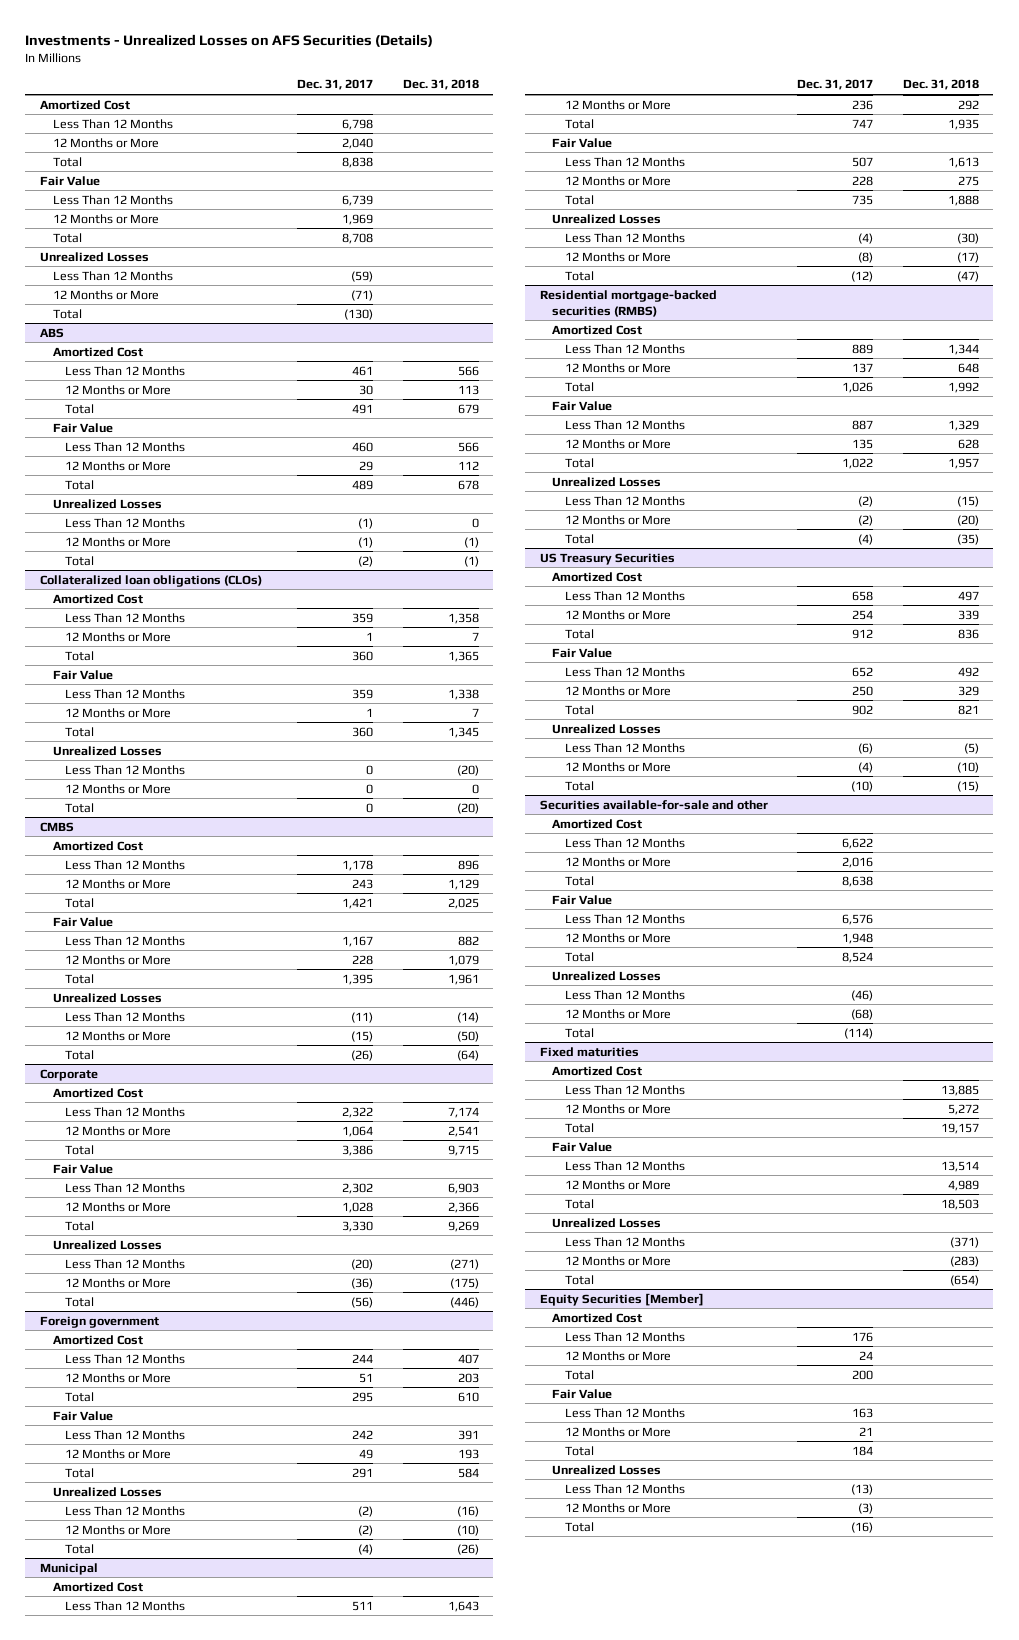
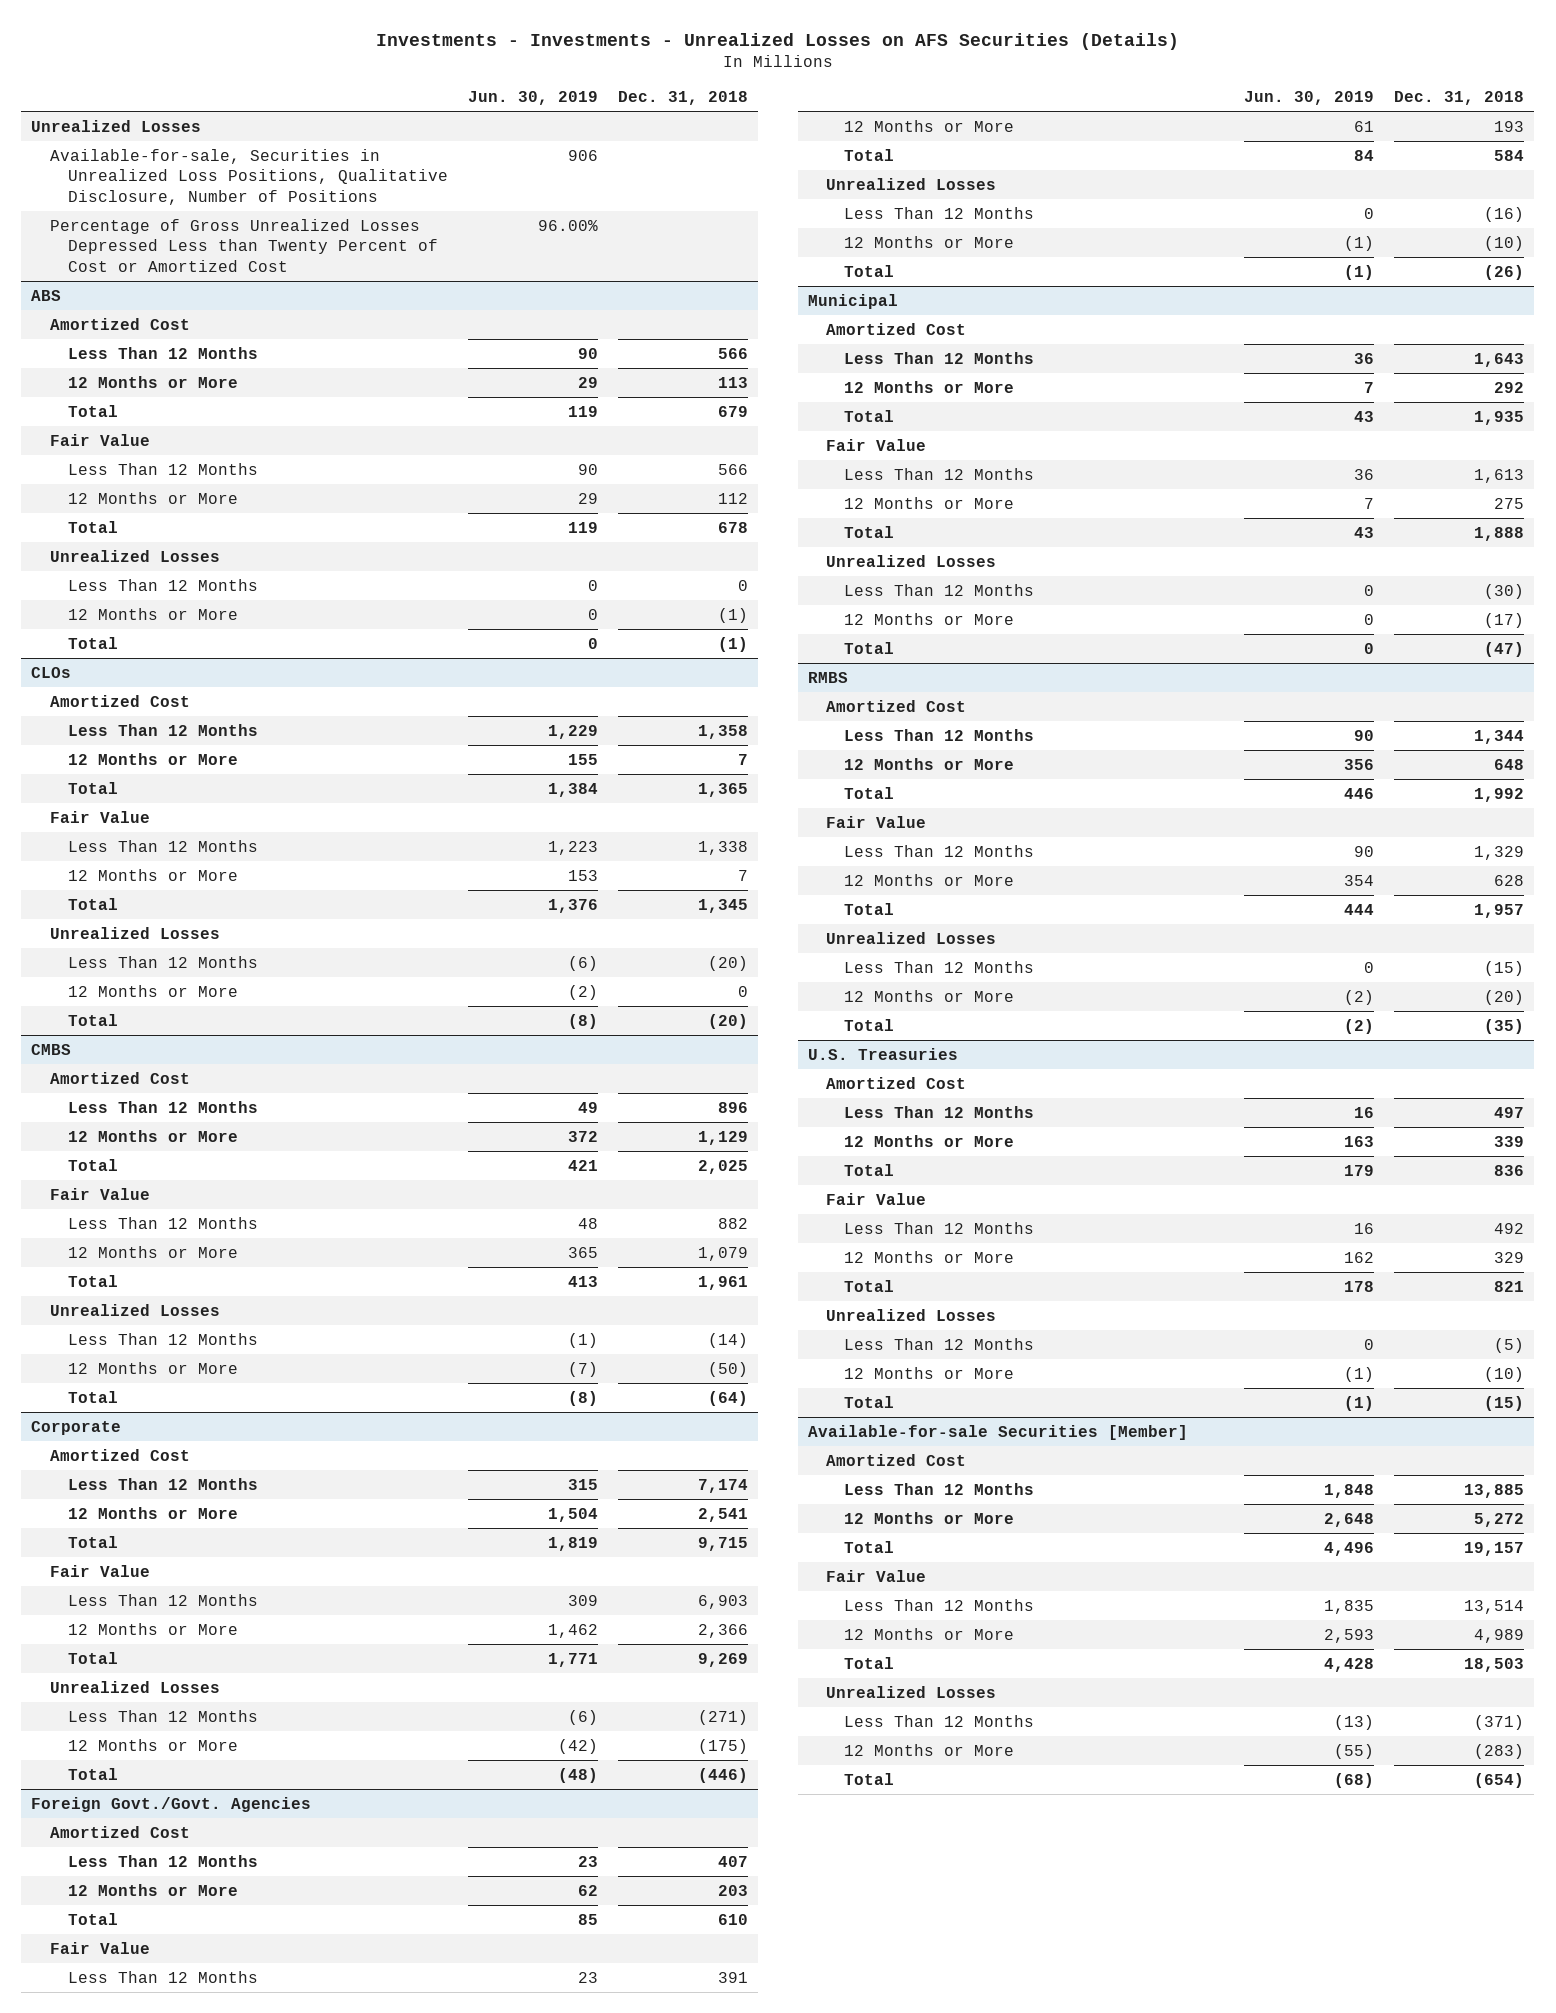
[25,33,434,47] Investments - Unrealized Losses on AFS Securities (Details) -> [375,32,1179,50] Investments - Investments - Unrealized Losses on AFS Securities (Details)
[297,79,374,91] Dec. 31, 2017 -> none
none -> [467,91,598,106] Jun. 30, 2019
[39,99,130,110] Amortized Cost -> none
[52,118,173,129] Less Than 12 Months -> none
[52,137,159,148] 12 Months or More -> none
[52,156,82,167] Total -> none
[39,175,100,186] Fair Value -> none
[52,194,173,205] Less Than 12 Months -> none
[52,213,159,224] 12 Months or More -> none
[52,232,82,243] Total -> none
[52,270,173,281] Less Than 12 Months -> none
[52,289,159,300] 12 Months or More -> none
[52,308,82,319] Total -> none
none -> [49,148,448,205] Available-for-sale, Securities in Unrealized Loss Positions, Qualitative Disclosure, Number of Positions
none -> [49,218,438,272] Percentage of Gross Unrealized Losses Depressed Less than Twenty Percent of Cost or Amortized Cost
[39,574,262,587] Collateralized loan obligations (CLOs) -> [31,666,72,678] CLOs
[39,1315,159,1328] Foreign government -> [31,1796,312,1812] Foreign Govt./Govt. Agencies
[539,289,717,317] Residential mortgage-backed securities (RMBS) -> [807,671,848,683] RMBS
[539,552,675,565] US Treasury Securities -> [807,1047,958,1060] U.S. Treasuries
[552,818,643,829] Amortized Cost -> none
[565,837,686,848] Less Than 12 Months -> none
[565,856,672,867] 12 Months or More -> none
[565,875,595,886] Total -> none
[552,894,613,905] Fair Value -> none
[565,913,686,924] Less Than 12 Months -> none
[565,932,672,943] 12 Months or More -> none
[565,951,595,962] Total -> none
[552,970,662,981] Unrealized Losses -> none
[565,989,686,1000] Less Than 12 Months -> none
[565,1008,672,1019] 12 Months or More -> none
[565,1027,595,1038] Total -> none
[539,1046,639,1057] Fixed maturities -> none
[539,799,768,810] Securities available-for-sale and other -> [807,1424,1188,1440] Available-for-sale Securities [Member]
[539,1292,704,1306] Equity Securities [Member] -> none
[552,1312,643,1323] Amortized Cost -> none
[565,1331,686,1342] Less Than 12 Months -> none
[565,1350,672,1361] 12 Months or More -> none
[565,1369,595,1380] Total -> none
[552,1388,613,1399] Fair Value -> none
[565,1407,686,1418] Less Than 12 Months -> none
[565,1426,672,1437] 12 Months or More -> none
[565,1445,595,1456] Total -> none
[552,1464,662,1475] Unrealized Losses -> none
[565,1483,686,1494] Less Than 12 Months -> none
[565,1502,672,1513] 12 Months or More -> none
[565,1521,595,1532] Total -> none

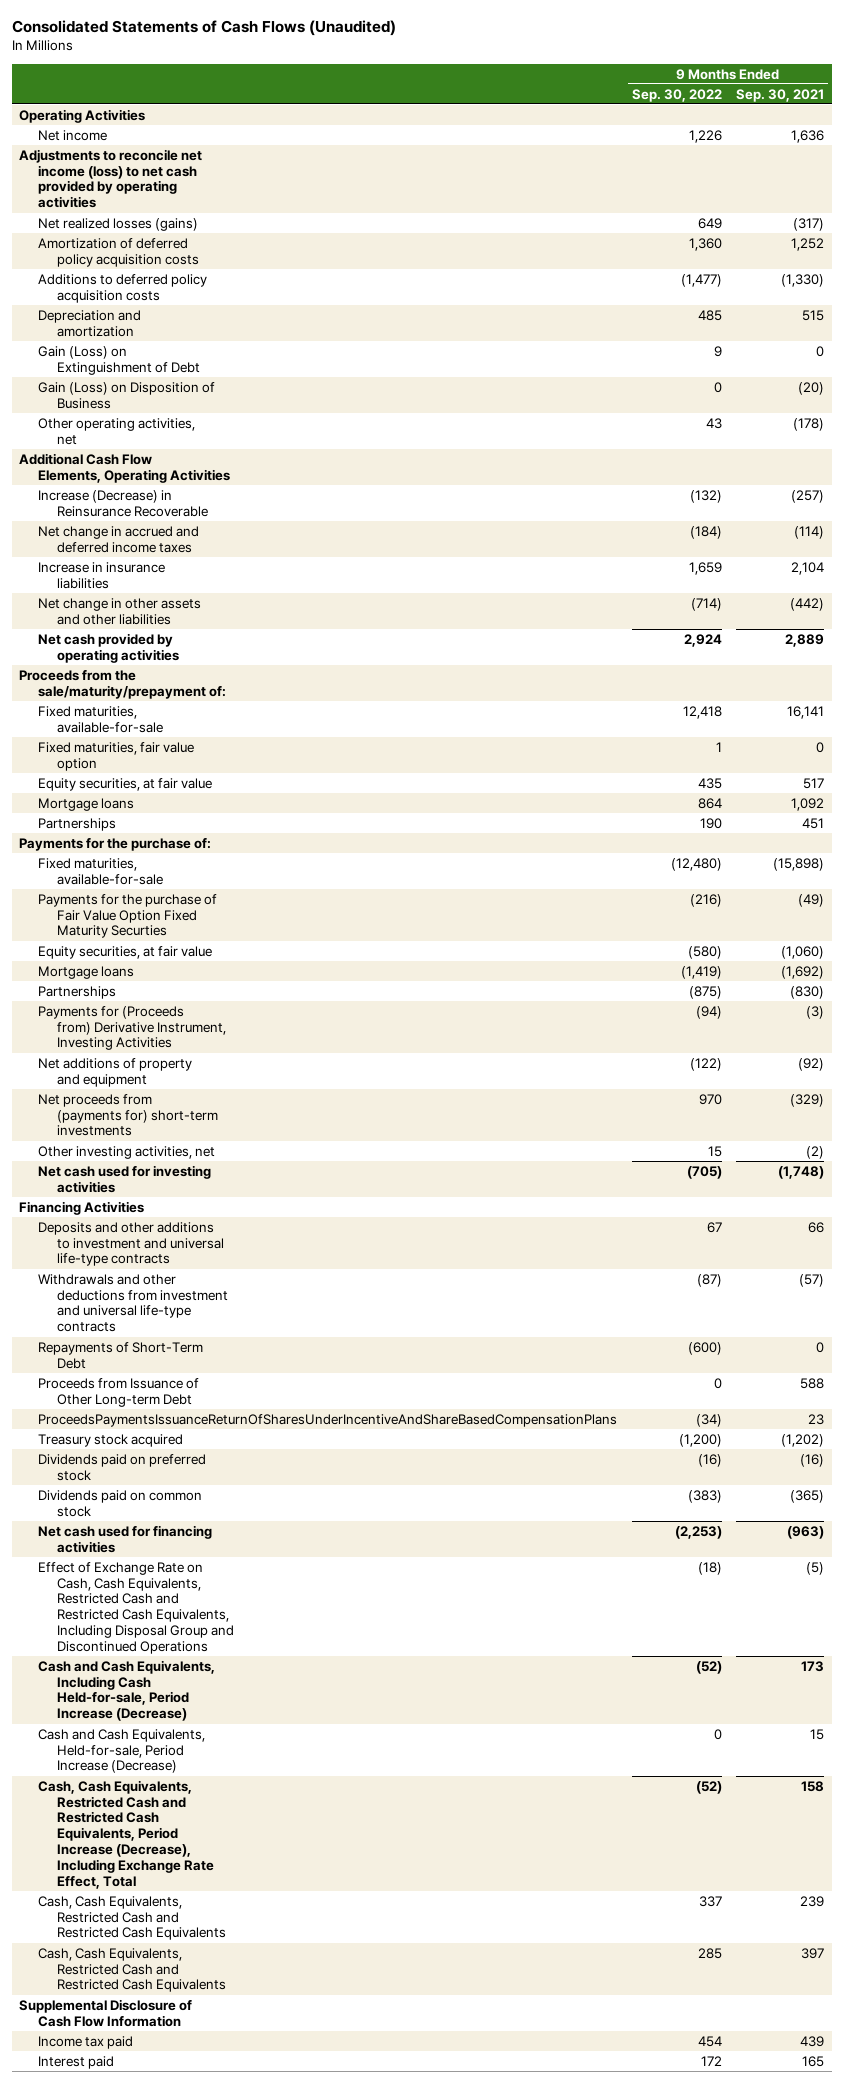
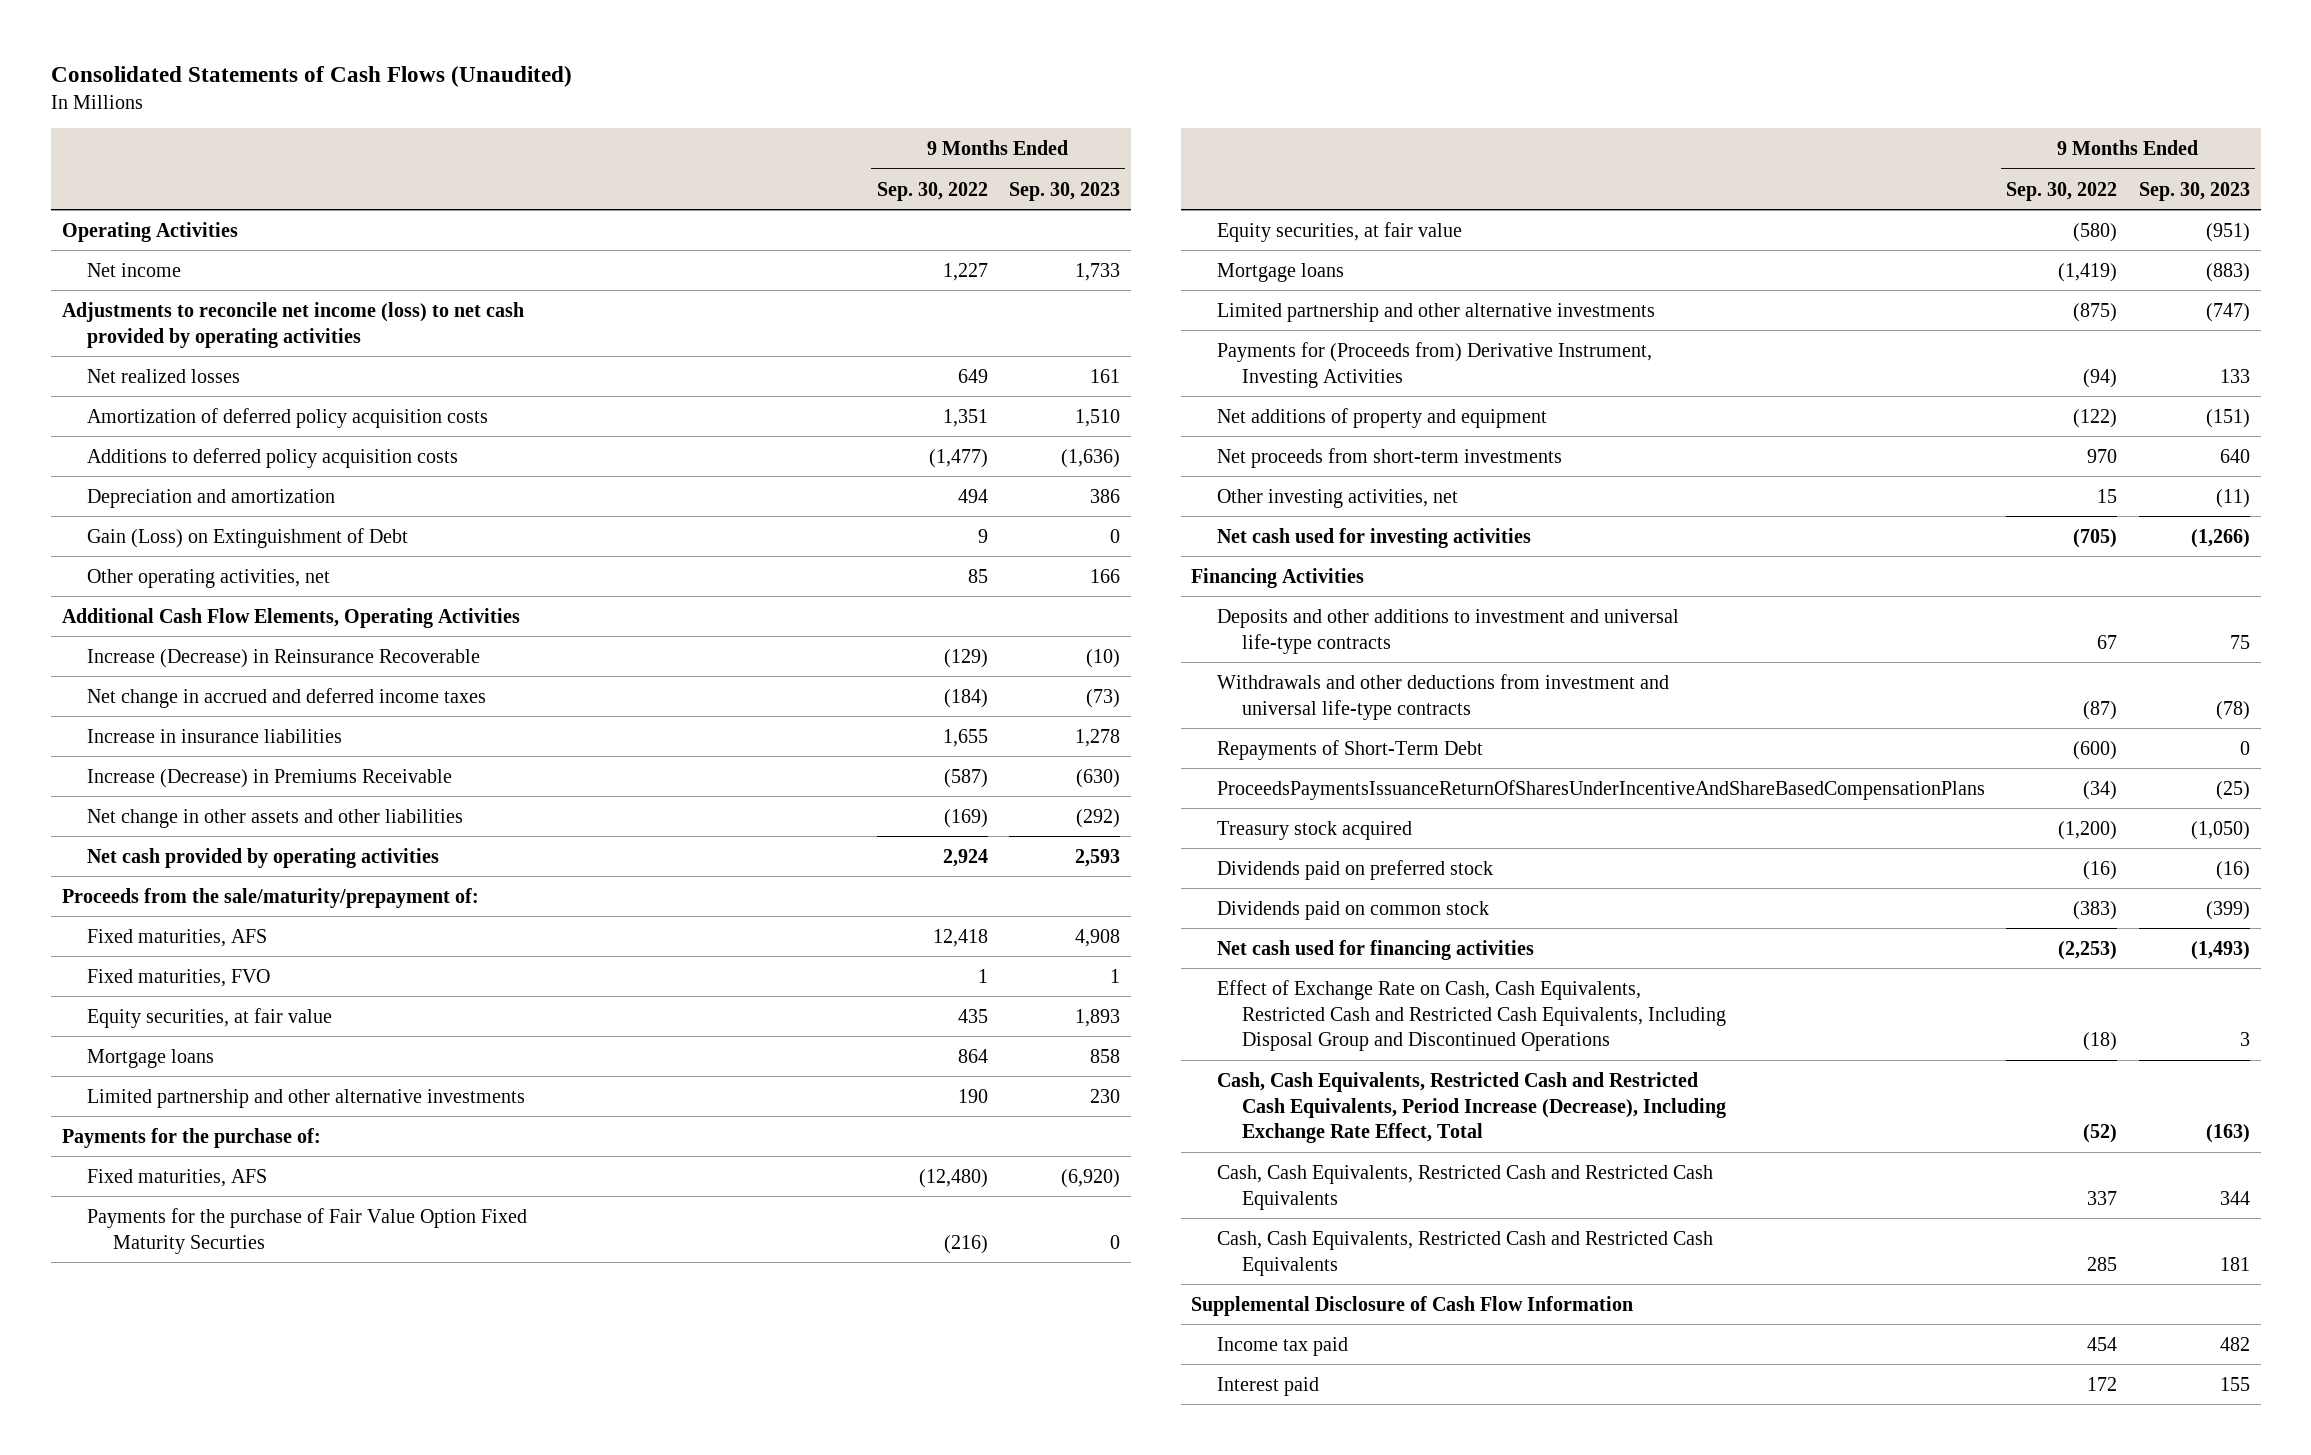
[736,88,825,102] Sep. 30, 2021 -> none
none -> [1009,181,1121,201] Sep. 30, 2023
[688,129,722,143] 1,226 -> [942,262,988,281] 1,227
[38,217,199,231] Net realized losses (gains) -> [87,368,241,383] Net realized losses
[688,237,722,251] 1,360 -> [942,408,988,427] 1,351
[697,309,722,321] 485 -> [957,488,988,503] 494
[38,381,216,409] Gain (Loss) on Disposition of Business -> none
[705,417,722,429] 43 -> [967,568,988,583] 85
[689,489,722,503] (132) -> [943,648,988,668] (129)
[688,561,722,575] 1,659 -> [942,728,988,747] 1,655
none -> [87,768,453,788] Increase (Decrease) in Premiums Receivable
[690,597,722,611] (714) -> [943,808,988,828] (169)
[38,705,164,733] Fixed maturities, available-for-sale -> [87,928,268,947] Fixed maturities, AFS
[38,741,195,771] Fixed maturities, fair value option -> [87,968,271,987] Fixed maturities, FVO
[38,817,117,831] Partnerships -> [87,1088,526,1108] Limited partnership and other alternative investments
[38,857,164,885] Fixed maturities, available-for-sale -> [87,1168,268,1187] Fixed maturities, AFS
[38,985,117,999] Partnerships -> [1216,302,1655,322] Limited partnership and other alternative investments
[38,1093,219,1137] Net proceeds from (payments for) short-term investments -> [1216,447,1562,468] Net proceeds from short-term investments
[38,1377,200,1407] Proceeds from Issuance of Other Long-term Debt -> none
[38,1659,216,1722] Cash and Cash Equivalents, Including Cash Held-for-sale, Period Increase (Decrease) -> none
[38,1728,206,1774] Cash and Cash Equivalents, Held-for-sale, Period Increase (Decrease) -> none

